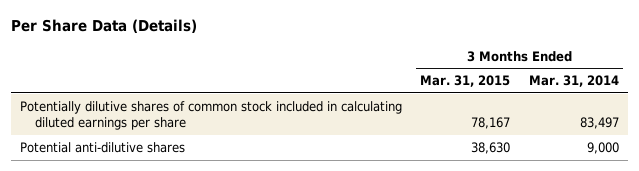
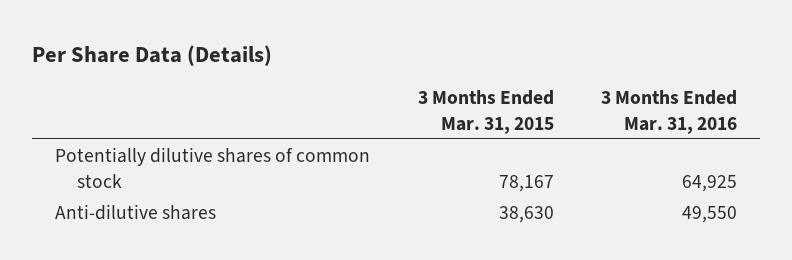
[528,75,619,88] Mar. 31, 2014 -> none
none -> [600,90,737,134] 3 Months Ended Mar. 31, 2016
[20,100,403,131] Potentially dilutive shares of common stock included in calculating diluted earnings per share -> [55,147,371,188] Potentially dilutive shares of common stock
[20,141,186,153] Potential anti-dilutive shares -> [55,204,217,221] Anti-dilutive shares

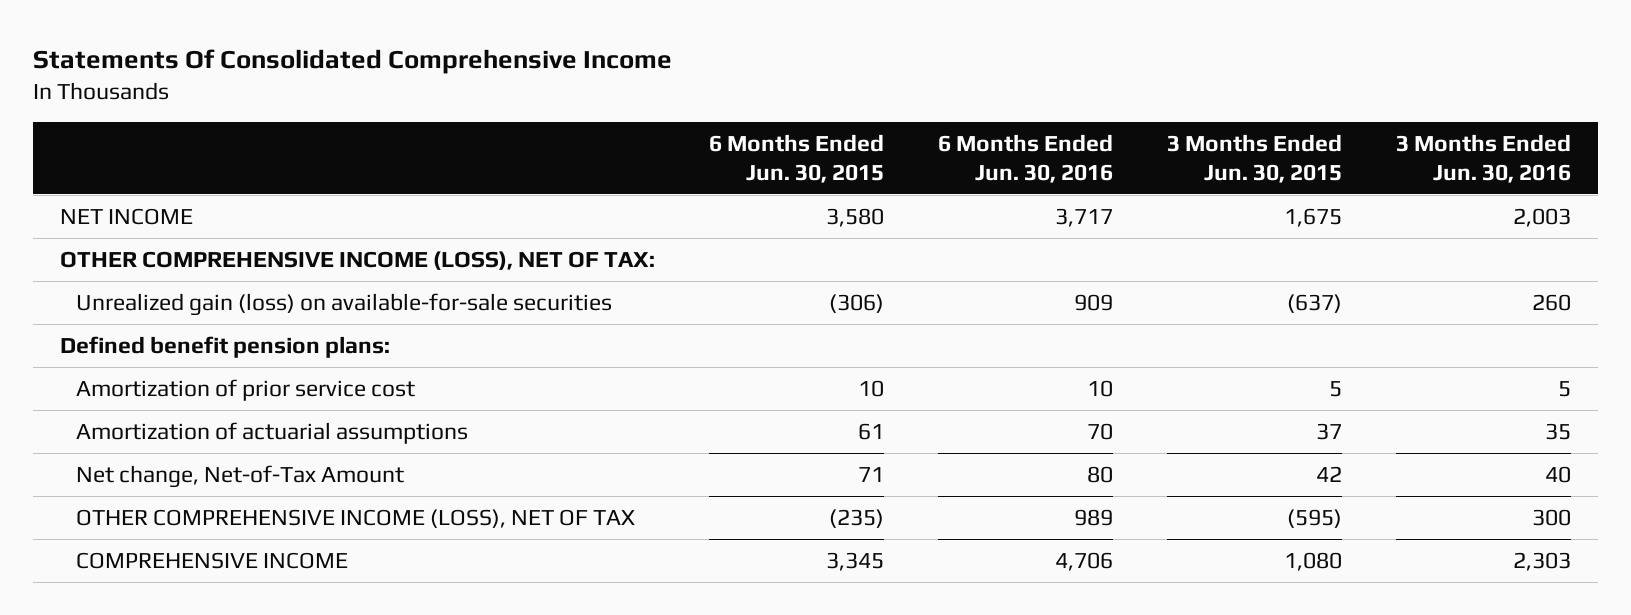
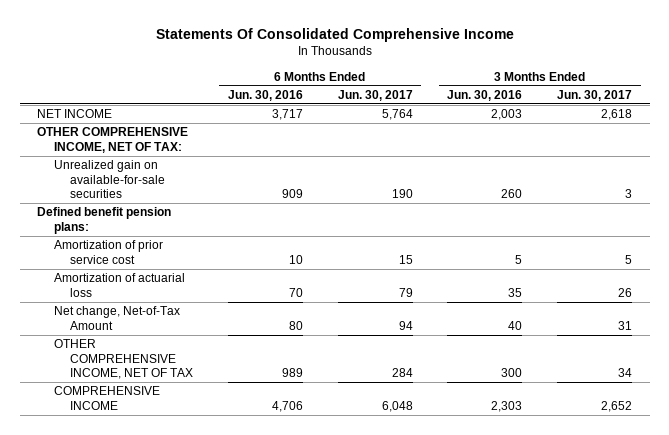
[708,133,884,183] 6 Months Ended Jun. 30, 2015 -> none
[1166,133,1342,183] 3 Months Ended Jun. 30, 2015 -> none
none -> [337,89,413,101] Jun. 30, 2017
none -> [557,89,633,101] Jun. 30, 2017
[59,250,655,270] OTHER COMPREHENSIVE INCOME (LOSS), NET OF TAX: -> [37,127,189,153] OTHER COMPREHENSIVE INCOME, NET OF TAX:
[76,292,613,316] Unrealized gain (loss) on available-for-sale securities -> [53,160,166,199] Unrealized gain on available-for-sale securities
[76,421,469,444] Amortization of actuarial assumptions -> [53,273,185,297] Amortization of actuarial loss
[76,508,636,528] OTHER COMPREHENSIVE INCOME (LOSS), NET OF TAX -> [53,339,194,380] OTHER COMPREHENSIVE INCOME, NET OF TAX

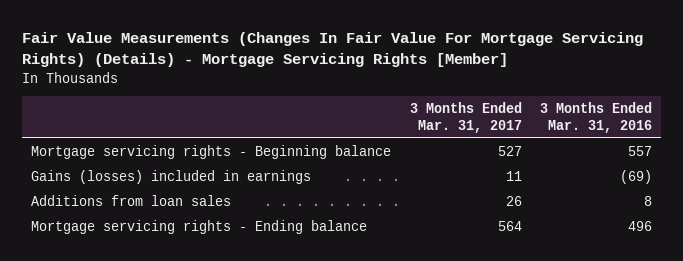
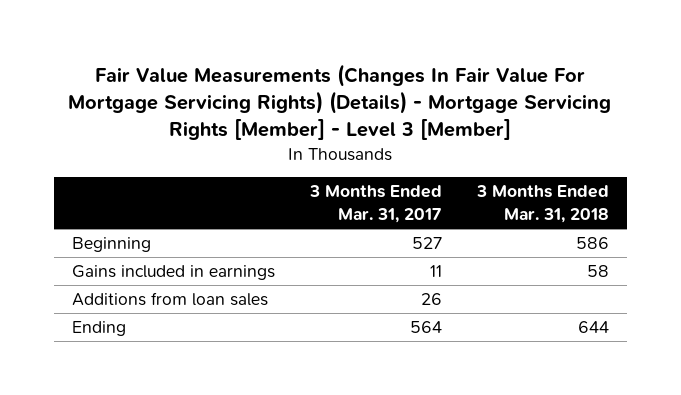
[22,32,644,68] Fair Value Measurements (Changes In Fair Value For Mortgage Servicing Rights) (Details) - Mortgage Servicing Rights [Member] -> [68,63,612,140] Fair Value Measurements (Changes In Fair Value For Mortgage Servicing Rights) (Details) - Mortgage Servicing Rights [Member] - Level 3 [Member]
[539,102,652,133] 3 Months Ended Mar. 31, 2016 -> none
none -> [476,185,610,223] 3 Months Ended Mar. 31, 2018
[31,145,392,160] Mortgage servicing rights - Beginning balance -> [71,237,151,253] Beginning
[31,170,312,185] Gains (losses) included in earnings -> [71,265,275,281] Gains included in earnings
[31,220,368,235] Mortgage servicing rights - Ending balance -> [71,321,126,337] Ending

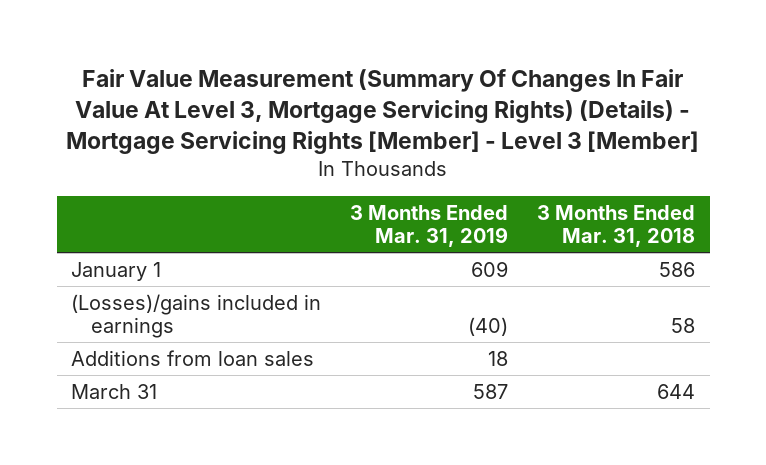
[68,63,612,140] Fair Value Measurements (Changes In Fair Value For Mortgage Servicing Rights) (Details) - Mortgage Servicing Rights [Member] - Level 3 [Member] -> [66,69,700,155] Fair Value Measurement (Summary Of Changes In Fair Value At Level 3, Mortgage Servicing Rights) (Details) - Mortgage Servicing Rights [Member] - Level 3 [Member]
[308,185,442,223] 3 Months Ended Mar. 31, 2017 -> none
none -> [350,204,509,247] 3 Months Ended Mar. 31, 2019
[71,237,151,253] Beginning -> [71,261,162,281] January 1
[71,265,275,281] Gains included in earnings -> [71,293,322,339] (Losses)/gains included in earnings
[71,321,126,337] Ending -> [71,383,158,399] March 31

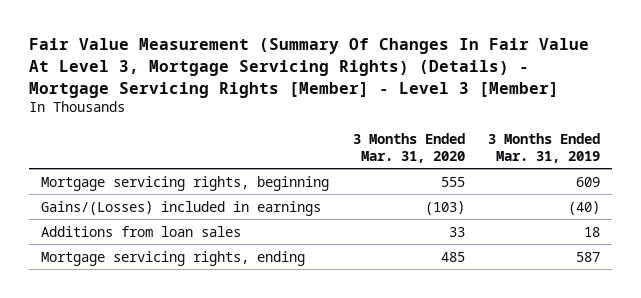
[537,204,696,247] 3 Months Ended Mar. 31, 2018 -> none
none -> [352,132,465,163] 3 Months Ended Mar. 31, 2020
[71,261,162,281] January 1 -> [40,175,329,191] Mortgage servicing rights, beginning
[71,293,322,339] (Losses)/gains included in earnings -> [40,200,321,216] Gains/(Losses) included in earnings
[71,383,158,399] March 31 -> [40,250,305,266] Mortgage servicing rights, ending

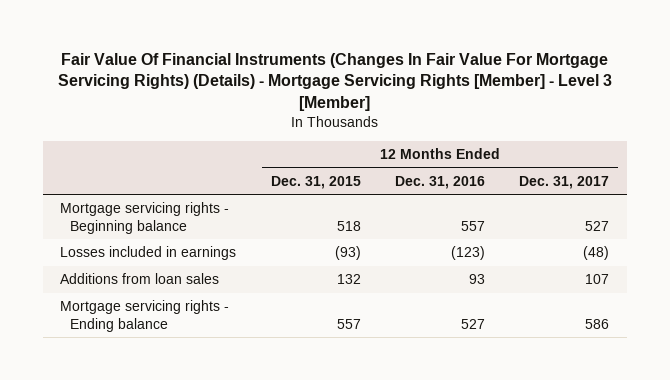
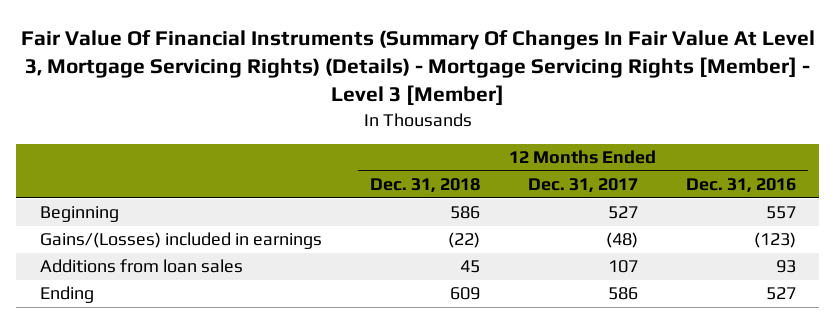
[57,52,612,111] Fair Value Of Financial Instruments (Changes In Fair Value For Mortgage Servicing Rights) (Details) - Mortgage Servicing Rights [Member] - Level 3 [Member] -> [20,29,815,105] Fair Value Of Financial Instruments (Summary Of Changes In Fair Value At Level 3, Mortgage Servicing Rights) (Details) - Mortgage Servicing Rights [Member] - Level 3 [Member]
[270,175,361,189] Dec. 31, 2015 -> none
none -> [370,178,481,194] Dec. 31, 2018
[60,202,230,234] Mortgage servicing rights - Beginning balance -> [40,206,120,223] Beginning
[60,246,237,261] Losses included in earnings -> [40,232,323,250] Gains/(Losses) included in earnings
[60,300,230,332] Mortgage servicing rights - Ending balance -> [40,286,95,304] Ending

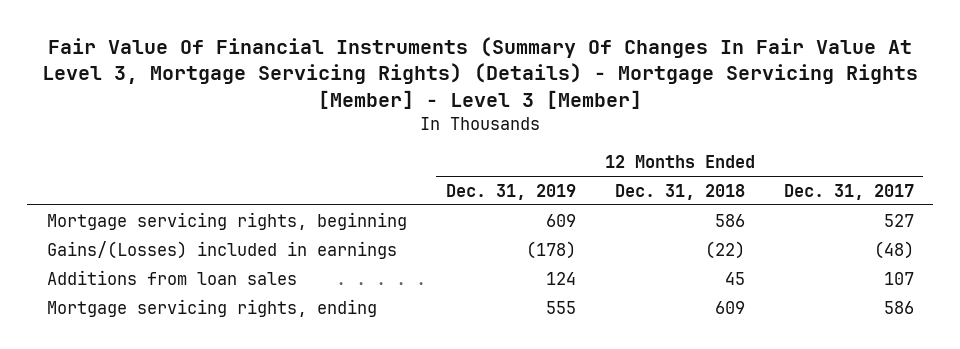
[685,178,796,194] Dec. 31, 2016 -> none
none -> [445,183,576,200] Dec. 31, 2019
[40,206,120,223] Beginning -> [46,211,407,230] Mortgage servicing rights, beginning
[40,286,95,304] Ending -> [46,298,377,317] Mortgage servicing rights, ending

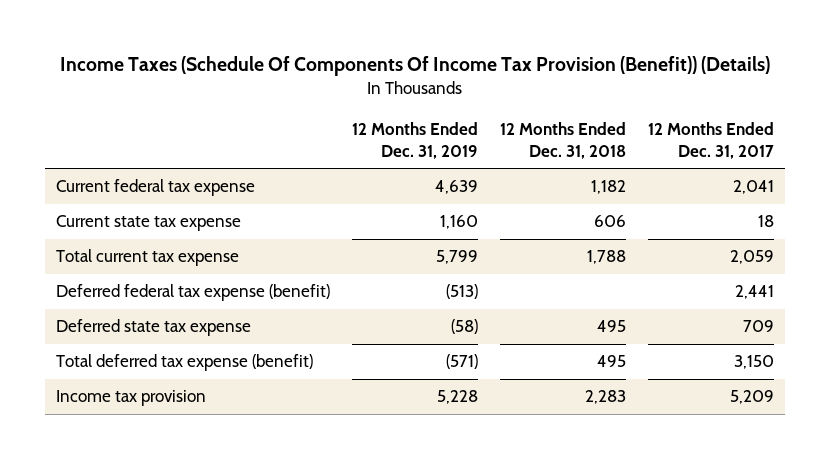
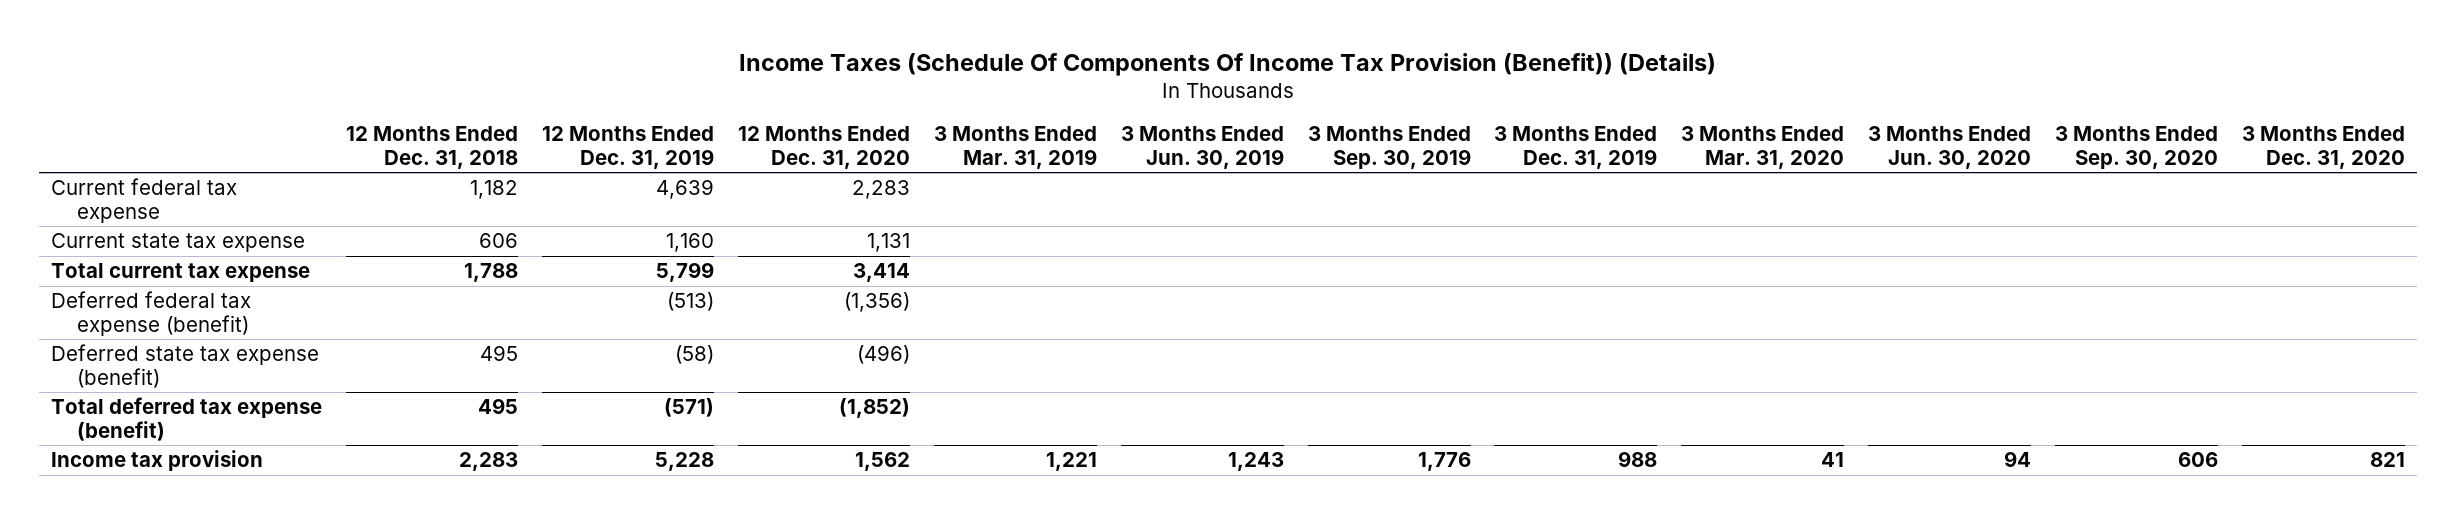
[647,121,774,159] 12 Months Ended Dec. 31, 2017 -> none
none -> [737,126,910,169] 12 Months Ended Dec. 31, 2020
none -> [933,126,1097,169] 3 Months Ended Mar. 31, 2019
none -> [1120,126,1284,169] 3 Months Ended Jun. 30, 2019
none -> [1307,126,1471,169] 3 Months Ended Sep. 30, 2019
none -> [1494,126,1658,169] 3 Months Ended Dec. 31, 2019
none -> [1681,126,1845,169] 3 Months Ended Mar. 31, 2020
none -> [1868,126,2032,169] 3 Months Ended Jun. 30, 2020
none -> [2055,126,2219,169] 3 Months Ended Sep. 30, 2020
none -> [2241,126,2405,169] 3 Months Ended Dec. 31, 2020
[55,319,251,337] Deferred state tax expense -> [51,344,320,388] Deferred state tax expense (benefit)

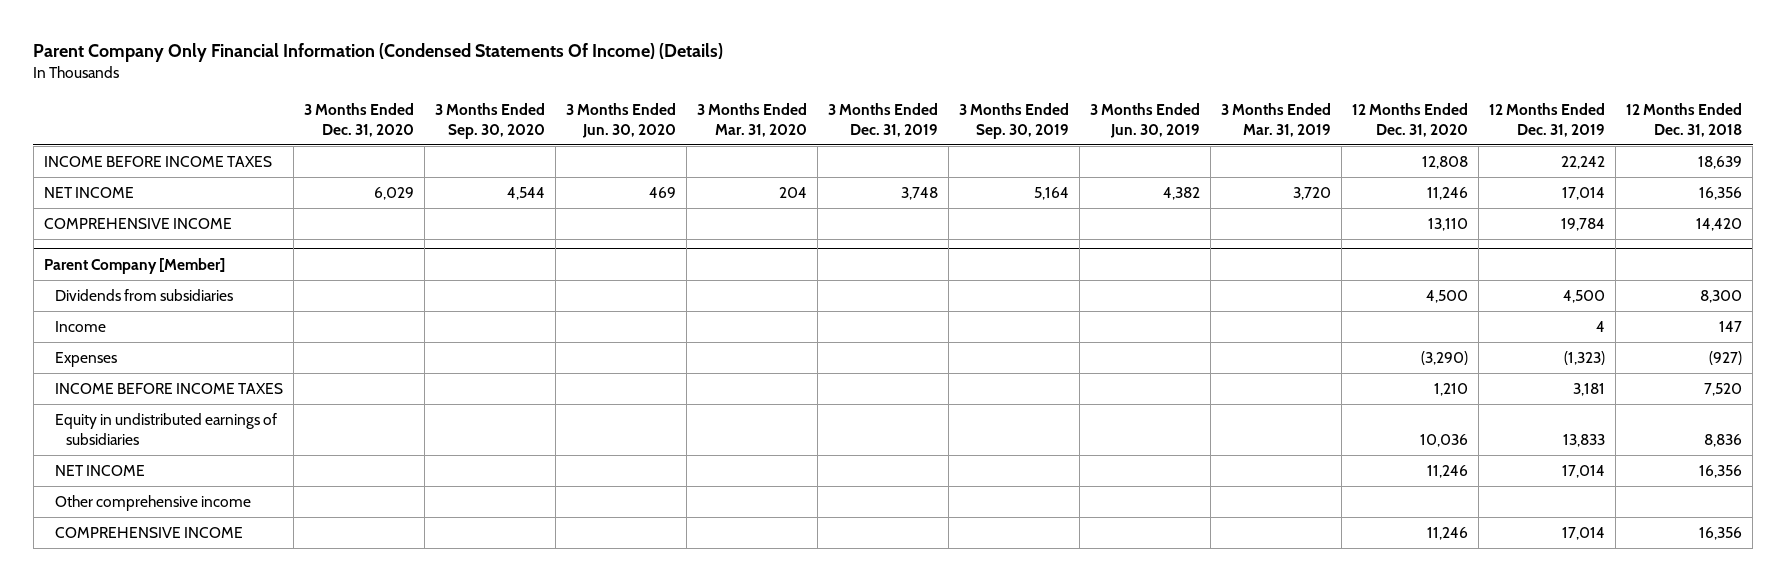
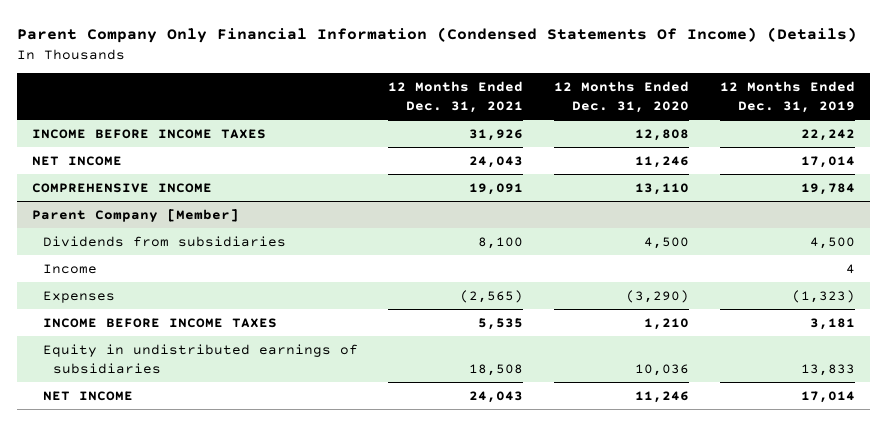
[304,102,415,137] 3 Months Ended Dec. 31, 2020 -> none
[435,102,546,139] 3 Months Ended Sep. 30, 2020 -> none
[566,102,677,138] 3 Months Ended Jun. 30, 2020 -> none
[697,102,808,137] 3 Months Ended Mar. 31, 2020 -> none
[828,102,939,137] 3 Months Ended Dec. 31, 2019 -> none
[959,102,1070,139] 3 Months Ended Sep. 30, 2019 -> none
[1090,102,1201,138] 3 Months Ended Jun. 30, 2019 -> none
[1221,102,1332,137] 3 Months Ended Mar. 31, 2019 -> none
[1626,102,1743,137] 12 Months Ended Dec. 31, 2018 -> none
none -> [388,81,524,113] 12 Months Ended Dec. 31, 2021
[55,495,252,512] Other comprehensive income -> none
[55,527,244,539] COMPREHENSIVE INCOME -> none

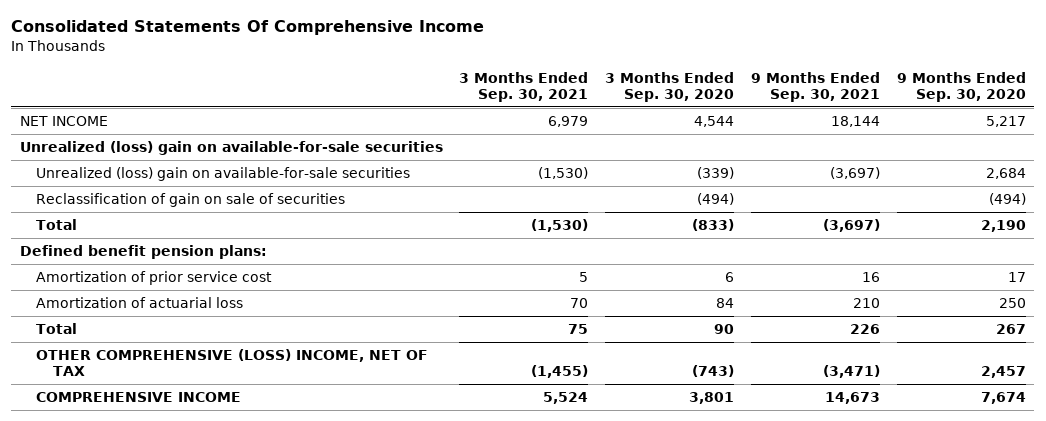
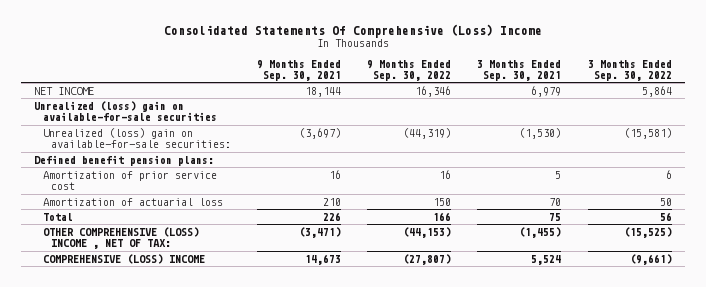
[11,20,485,36] Consolidated Statements Of Comprehensive Income -> [163,23,542,38] Consolidated Statements Of Comprehensive (Loss) Income
[605,71,735,102] 3 Months Ended Sep. 30, 2020 -> none
[896,71,1026,102] 9 Months Ended Sep. 30, 2020 -> none
none -> [367,59,452,81] 9 Months Ended Sep. 30, 2022
none -> [587,59,672,81] 3 Months Ended Sep. 30, 2022
[36,192,346,207] Reclassification of gain on sale of securities -> none
[36,218,78,230] Total -> none
[36,166,411,181] Unrealized (loss) gain on available-for-sale securities -> [42,127,232,148] Unrealized (loss) gain on available-for-sale securities:
[36,348,429,377] OTHER COMPREHENSIVE (LOSS) INCOME, NET OF TAX -> [42,226,199,249] OTHER COMPREHENSIVE (LOSS) INCOME , NET OF TAX:
[36,391,242,402] COMPREHENSIVE INCOME -> [42,253,205,264] COMPREHENSIVE (LOSS) INCOME

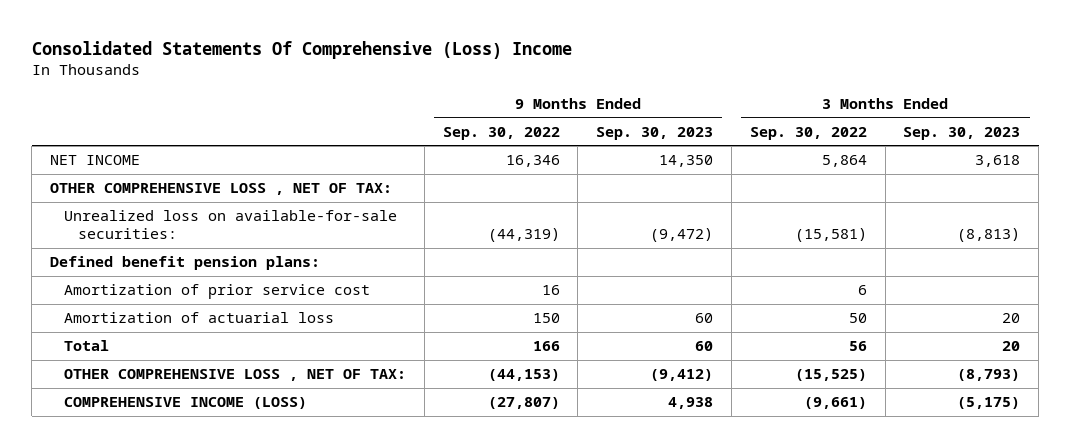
[257,59,342,81] 9 Months Ended Sep. 30, 2021 -> none
[477,59,562,81] 3 Months Ended Sep. 30, 2021 -> none
none -> [596,126,714,140] Sep. 30, 2023
none -> [903,126,1021,140] Sep. 30, 2023
[33,100,217,121] Unrealized (loss) gain on available-for-sale securities -> none
none -> [49,183,392,196] OTHER COMPREHENSIVE LOSS , NET OF TAX:
[42,127,232,148] Unrealized (loss) gain on available-for-sale securities: -> [64,210,398,240] Unrealized loss on available-for-sale securities:
[42,226,199,249] OTHER COMPREHENSIVE (LOSS) INCOME , NET OF TAX: -> [64,369,407,382] OTHER COMPREHENSIVE LOSS , NET OF TAX:
[42,253,205,264] COMPREHENSIVE (LOSS) INCOME -> [64,397,308,410] COMPREHENSIVE INCOME (LOSS)

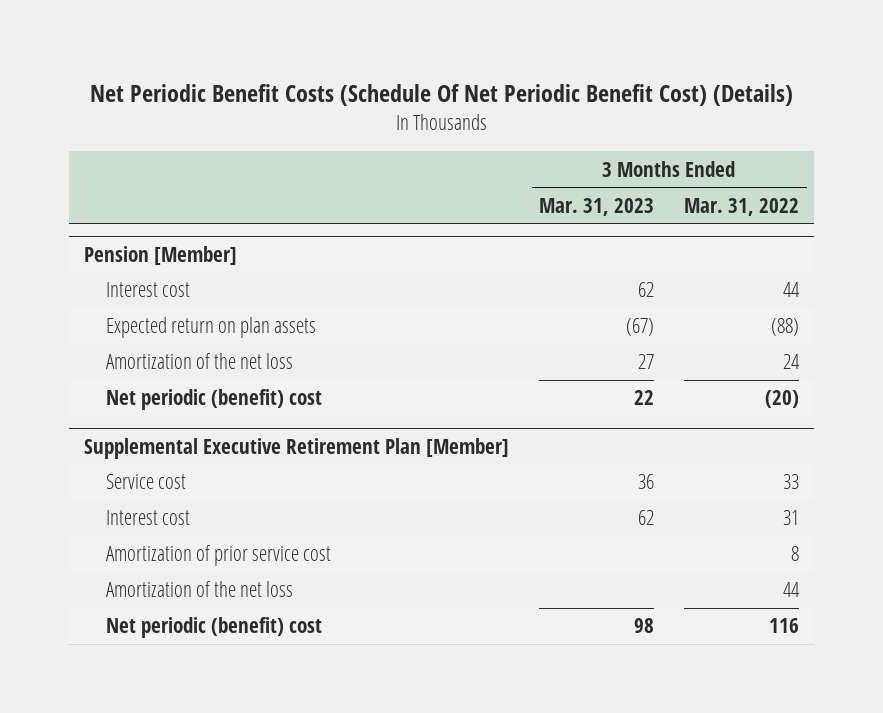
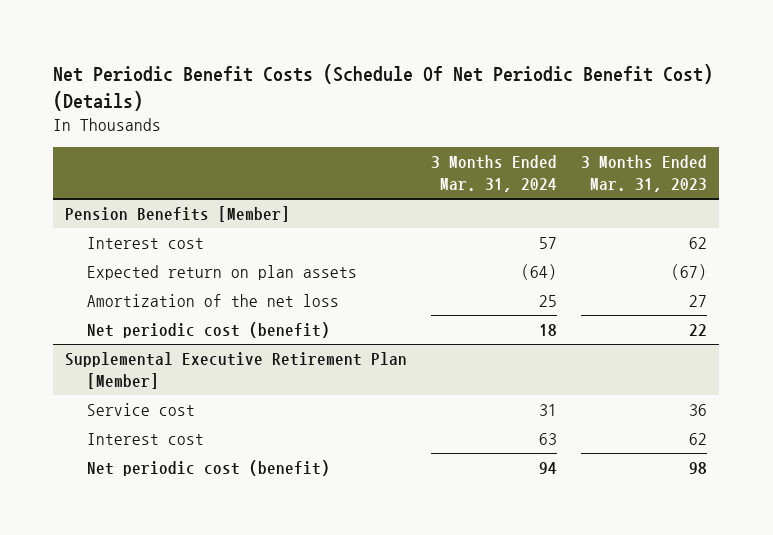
[684,197,800,216] Mar. 31, 2022 -> none
none -> [431,154,558,192] 3 Months Ended Mar. 31, 2024
[84,245,238,265] Pension [Member] -> [65,206,291,223] Pension Benefits [Member]
[106,389,323,411] Net periodic (benefit) cost -> [87,322,331,339] Net periodic cost (benefit)
[106,545,332,567] Amortization of prior service cost -> none
[106,581,294,598] Amortization of the net loss -> none
[106,617,323,639] Net periodic (benefit) cost -> [87,460,331,477] Net periodic cost (benefit)

